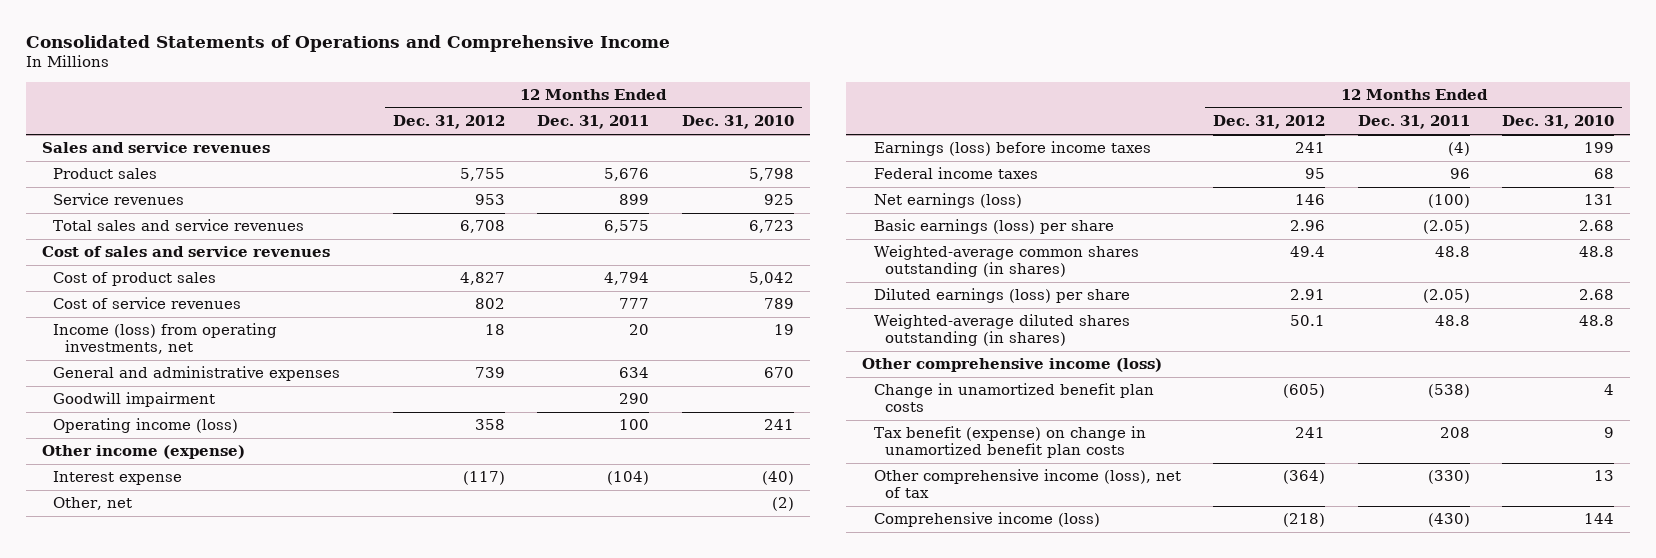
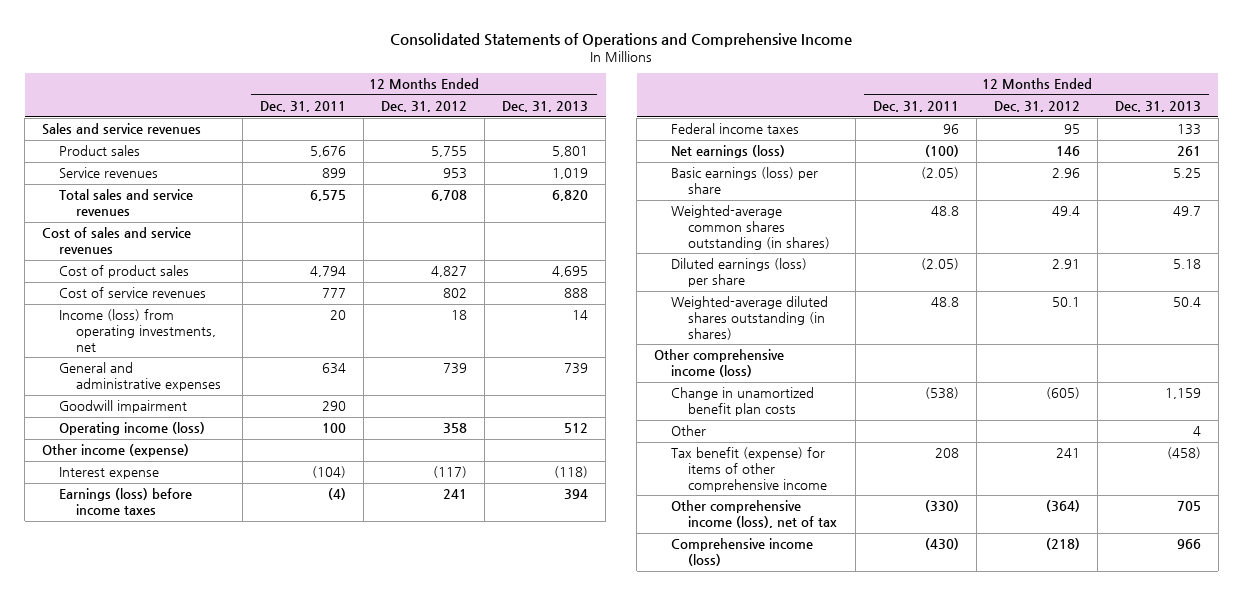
[681,115,794,130] Dec. 31, 2010 -> none
none -> [502,101,589,113] Dec. 31, 2013
[53,497,133,511] Other, net -> none
none -> [671,425,707,437] Other
[873,426,1146,458] Tax benefit (expense) on change in unamortized benefit plan costs -> [671,447,828,492] Tax benefit (expense) for items of other comprehensive income

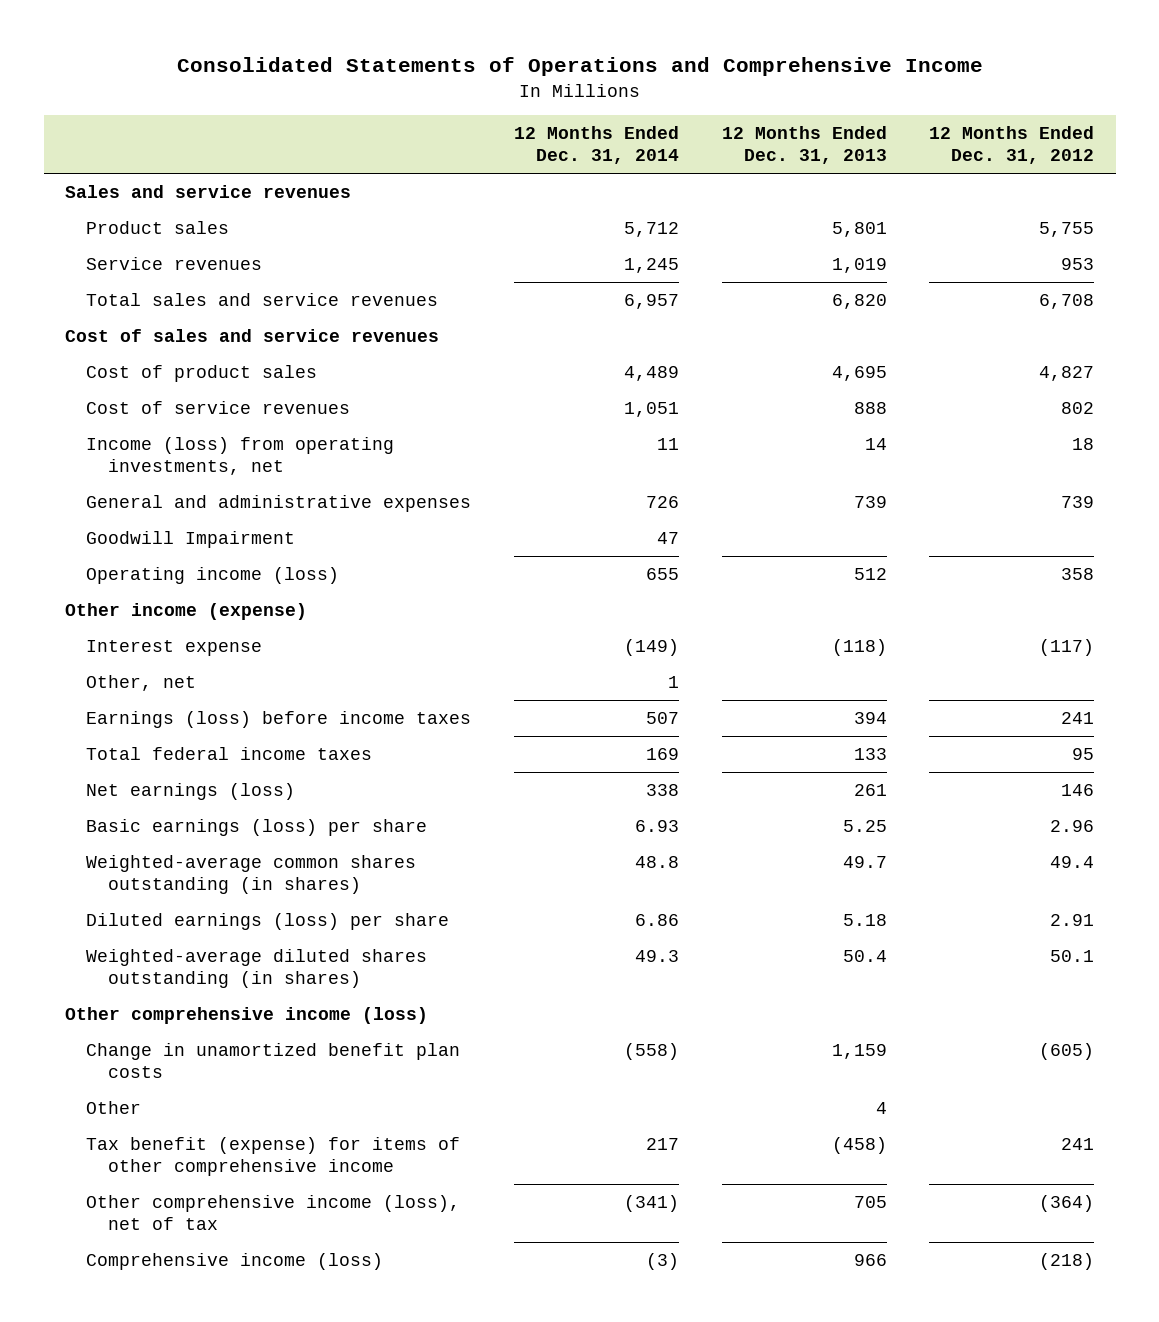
[260,101,347,113] Dec. 31, 2011 -> none
none -> [514,125,680,164] 12 Months Ended Dec. 31, 2014
[59,400,188,414] Goodwill impairment -> [86,531,296,549] Goodwill Impairment
none -> [86,675,197,692] Other, net
[671,123,800,135] Federal income taxes -> [86,747,373,761] Total federal income taxes

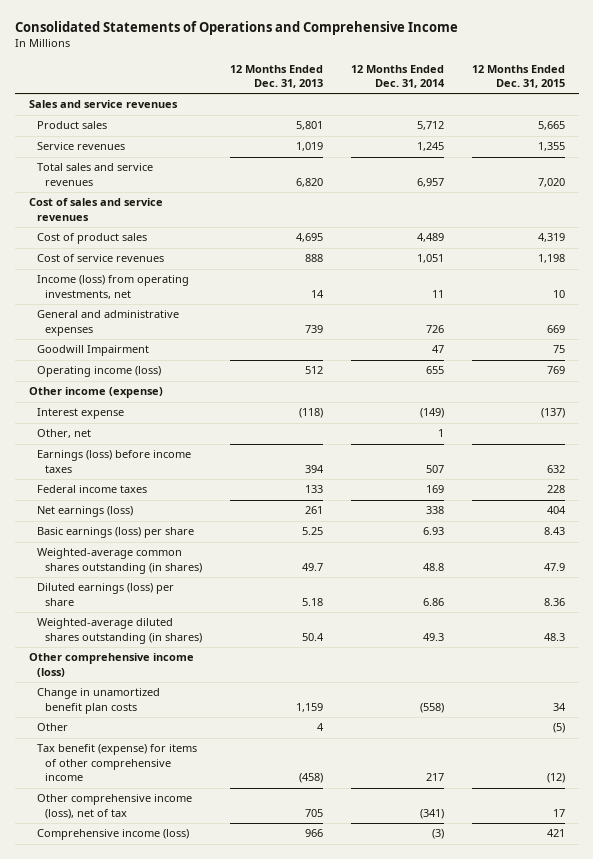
[929,125,1095,164] 12 Months Ended Dec. 31, 2012 -> none
none -> [471,64,565,88] 12 Months Ended Dec. 31, 2015
[86,747,373,761] Total federal income taxes -> [36,485,147,494] Federal income taxes

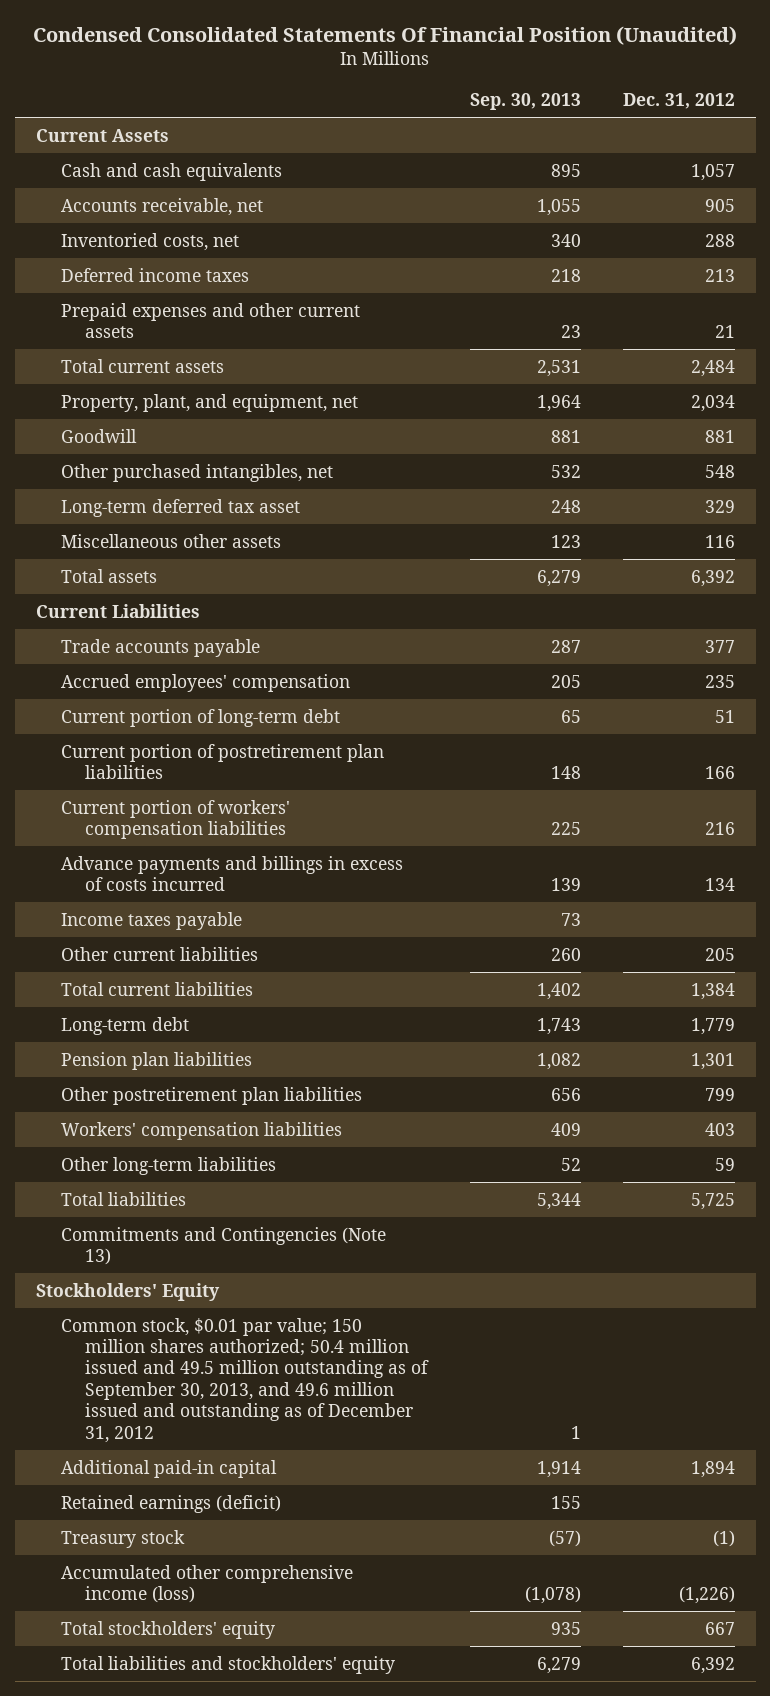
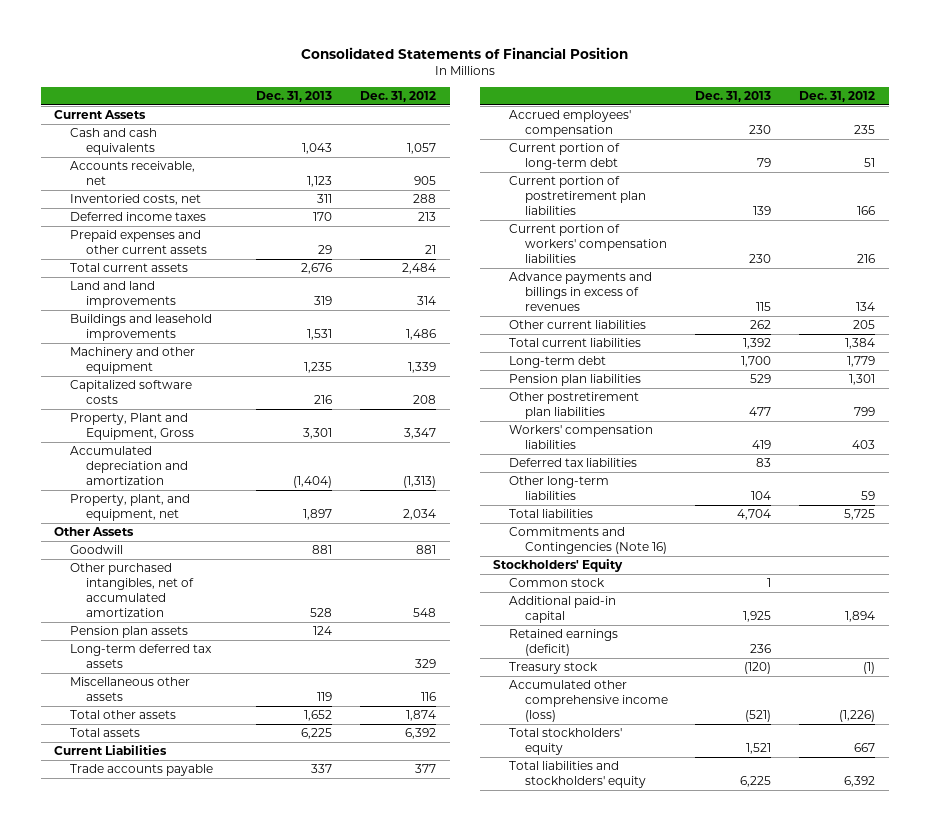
[33,25,738,45] Condensed Consolidated Statements Of Financial Position (Unaudited) -> [300,46,628,59] Consolidated Statements of Financial Position
[469,93,581,111] Sep. 30, 2013 -> none
none -> [256,90,333,102] Dec. 31, 2013
none -> [70,281,176,309] Land and land improvements
none -> [70,314,213,342] Buildings and leasehold improvements
none -> [70,347,196,375] Machinery and other equipment
none -> [70,380,193,405] Capitalized software costs
none -> [70,413,194,441] Property, Plant and Equipment, Gross
none -> [70,446,188,486] Accumulated depreciation and amortization
none -> [54,527,135,537] Other Assets
[60,463,333,482] Other purchased intangibles, net -> [70,563,194,618] Other purchased intangibles, net of accumulated amortization
none -> [70,626,189,639] Pension plan assets
[60,498,300,517] Long-term deferred tax asset -> [70,644,213,669] Long-term deferred tax assets
none -> [70,710,177,720] Total other assets
[60,911,242,930] Income taxes payable -> none
[60,855,403,891] Advance payments and billings in excess of costs incurred -> [508,272,652,312] Advance payments and billings in excess of revenues
none -> [508,458,637,468] Deferred tax liabilities
[60,1226,386,1265] Commitments and Contingencies (Note 13) -> [508,527,667,555] Commitments and Contingencies (Note 16)
[60,1317,430,1443] Common stock, $0.01 par value; 150 million shares authorized; 50.4 million issued and 49.5 million outstanding as of September 30, 2013, and 49.6 million issued and outstanding as of December 31, 2012 -> [508,578,605,588] Common stock

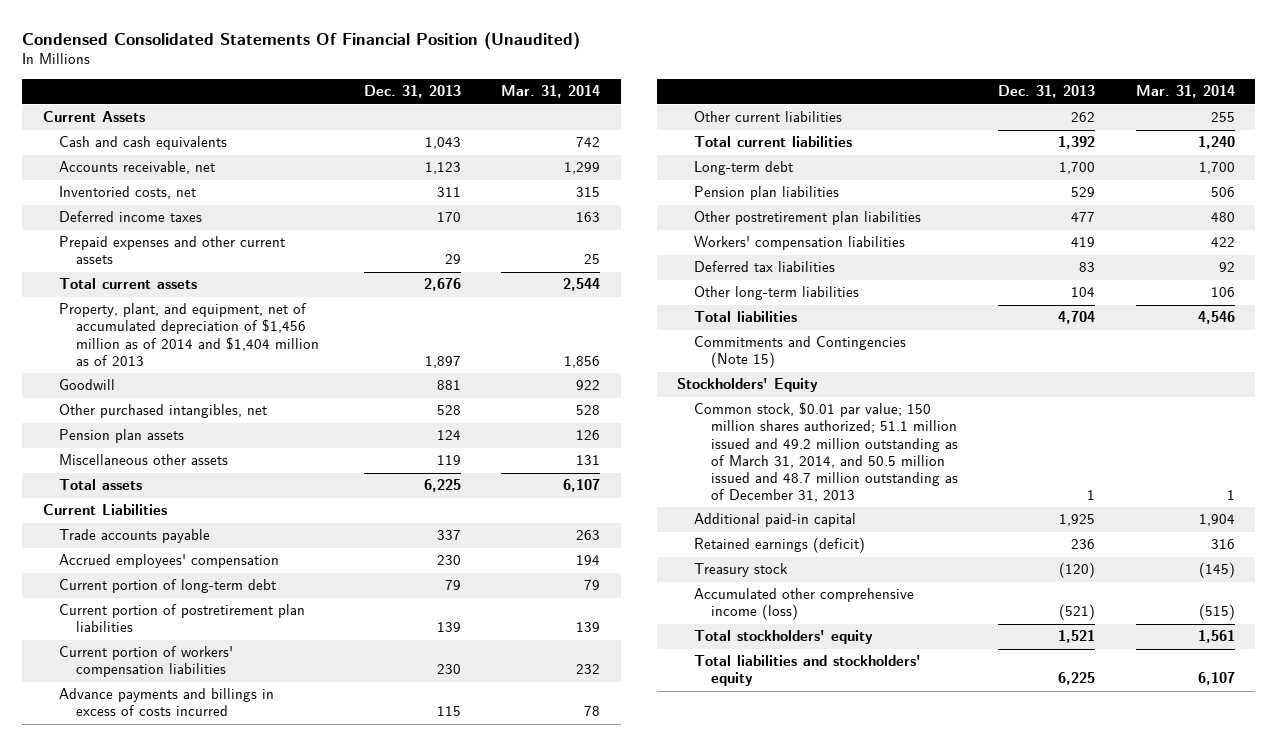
[300,46,628,59] Consolidated Statements of Financial Position -> [22,31,581,50] Condensed Consolidated Statements Of Financial Position (Unaudited)
[360,90,437,102] Dec. 31, 2012 -> none
none -> [501,85,601,99] Mar. 31, 2014
[70,281,176,309] Land and land improvements -> none
[70,314,213,342] Buildings and leasehold improvements -> none
[70,347,196,375] Machinery and other equipment -> none
[70,380,193,405] Capitalized software costs -> none
[70,413,194,441] Property, Plant and Equipment, Gross -> none
[70,446,188,486] Accumulated depreciation and amortization -> none
[54,527,135,537] Other Assets -> none
[70,494,191,522] Property, plant, and equipment, net -> [59,303,319,366] Property, plant, and equipment, net of accumulated depreciation of $1,456 million as of 2014 and $1,404 million as of 2013
[70,563,194,618] Other purchased intangibles, net of accumulated amortization -> [59,404,268,419] Other purchased intangibles, net
[70,644,213,669] Long-term deferred tax assets -> none
[70,710,177,720] Total other assets -> none
[508,272,652,312] Advance payments and billings in excess of revenues -> [59,688,275,717] Advance payments and billings in excess of costs incurred
[508,527,667,555] Commitments and Contingencies (Note 16) -> [693,336,906,369] Commitments and Contingencies (Note 15)
[508,578,605,588] Common stock -> [693,402,958,502] Common stock, $0.01 par value; 150 million shares authorized; 51.1 million issued and 49.2 million outstanding as of March 31, 2014, and 50.5 million issued and 48.7 million outstanding as of December 31, 2013

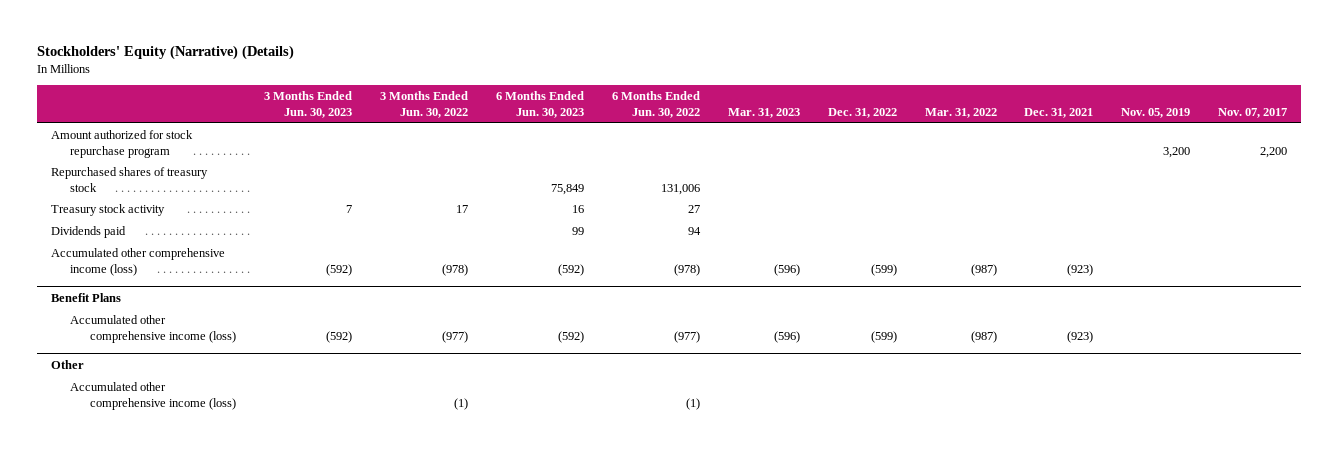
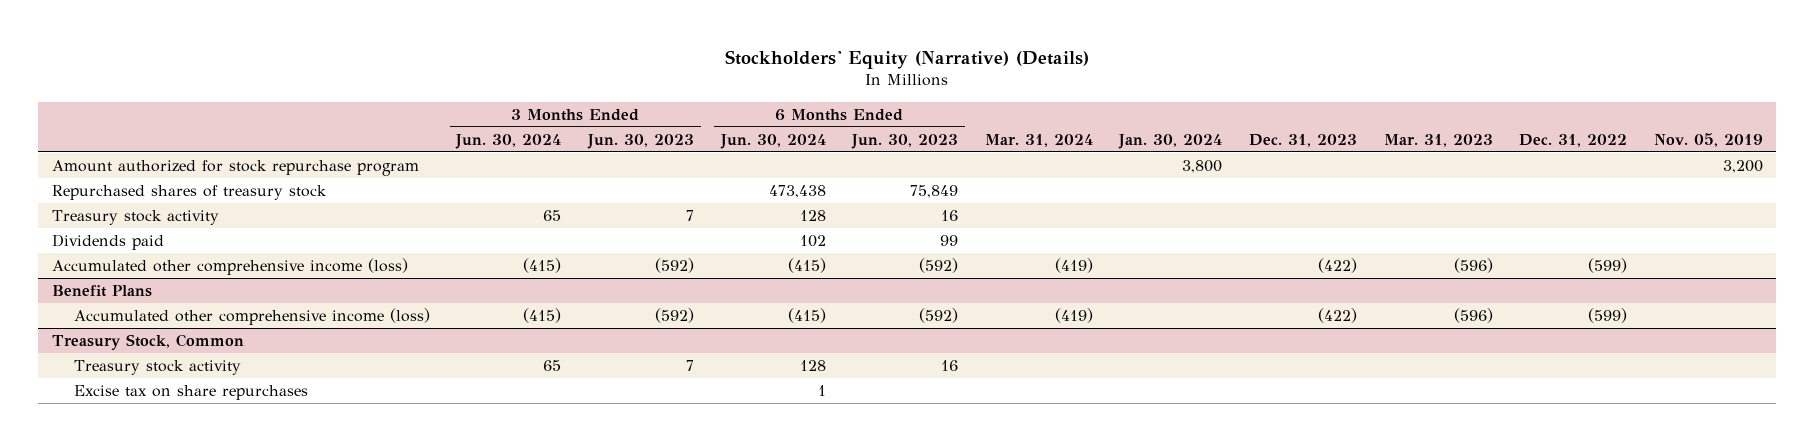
[379,91,468,118] 3 Months Ended Jun. 30, 2022 -> none
[611,91,700,118] 6 Months Ended Jun. 30, 2022 -> none
[924,107,997,118] Mar. 31, 2022 -> none
[1024,107,1094,118] Dec. 31, 2021 -> none
[1218,107,1288,118] Nov. 07, 2017 -> none
none -> [455,133,562,149] Jun. 30, 2024
none -> [719,133,826,149] Jun. 30, 2024
none -> [984,133,1093,147] Mar. 31, 2024
none -> [1118,133,1223,149] Jan. 30, 2024
none -> [1248,133,1357,147] Dec. 31, 2023
[50,359,84,369] Other -> none
[70,381,236,410] Accumulated other comprehensive income (loss) -> none
none -> [51,334,244,351] Treasury Stock, Common
none -> [73,360,241,376] Treasury stock activity
none -> [73,385,308,401] Excise tax on share repurchases

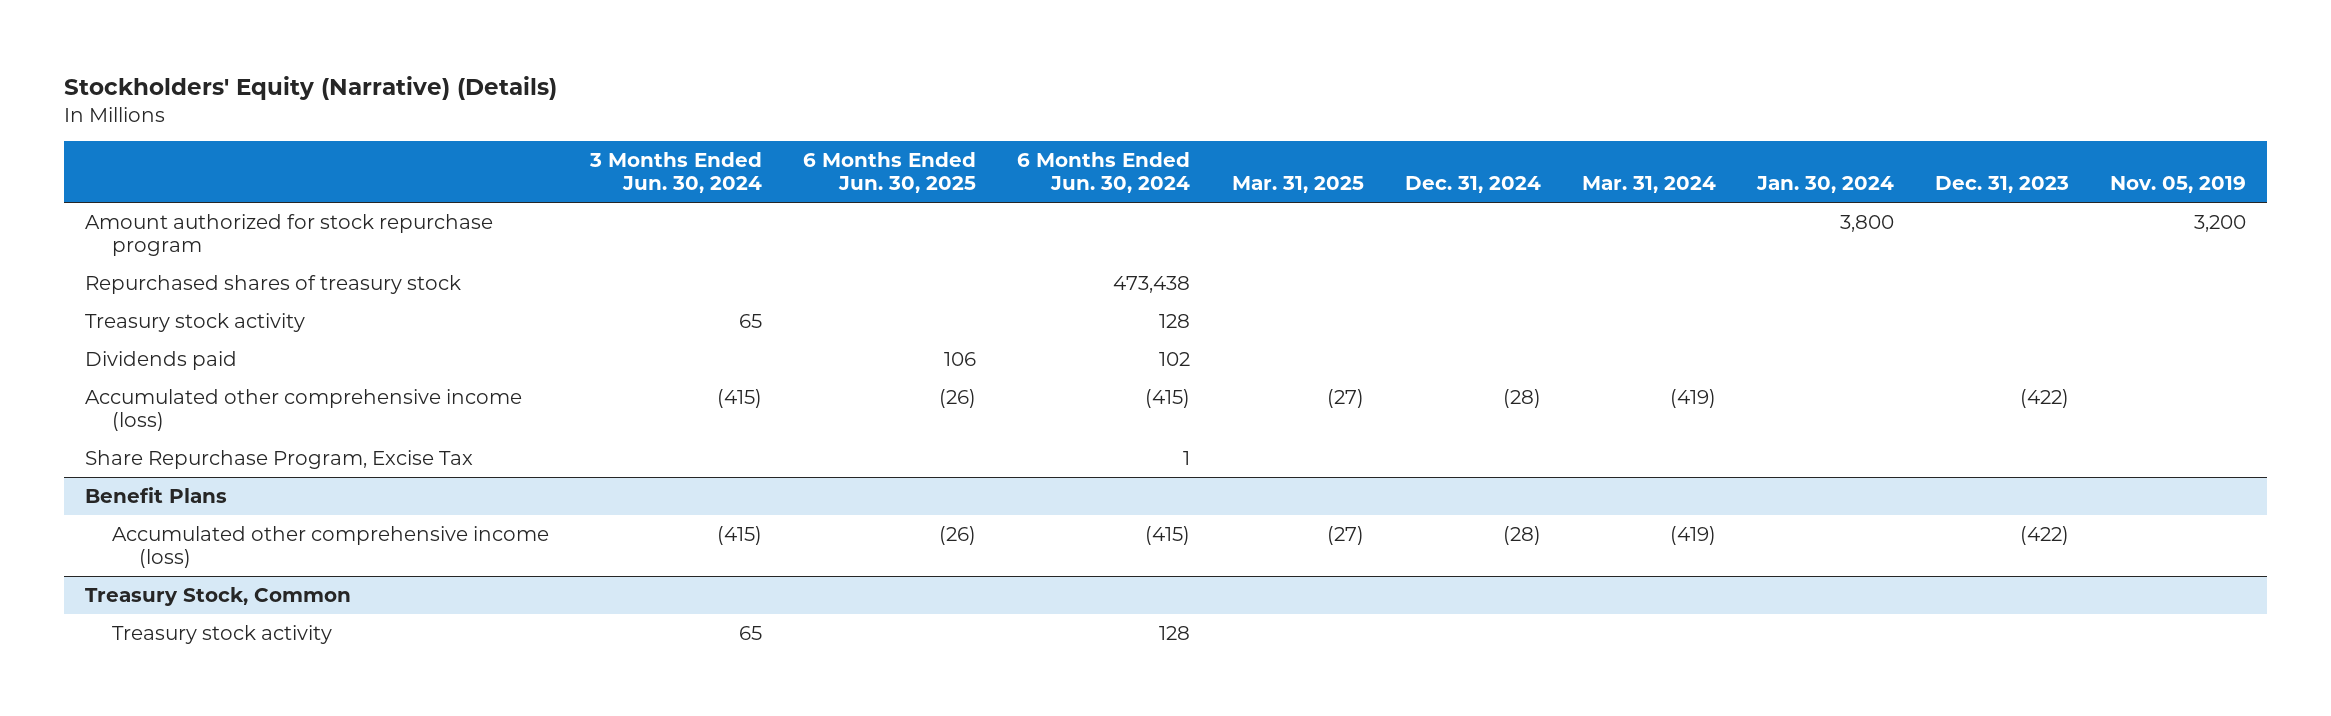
[586,133,694,149] Jun. 30, 2023 -> none
[851,133,959,149] Jun. 30, 2023 -> none
[1383,133,1493,147] Mar. 31, 2023 -> none
[1519,133,1628,147] Dec. 31, 2022 -> none
none -> [803,152,977,194] 6 Months Ended Jun. 30, 2025
none -> [1231,176,1364,194] Mar. 31, 2025
none -> [1404,176,1541,194] Dec. 31, 2024
none -> [84,449,473,469] Share Repurchase Program, Excise Tax
[73,385,308,401] Excise tax on share repurchases -> none

